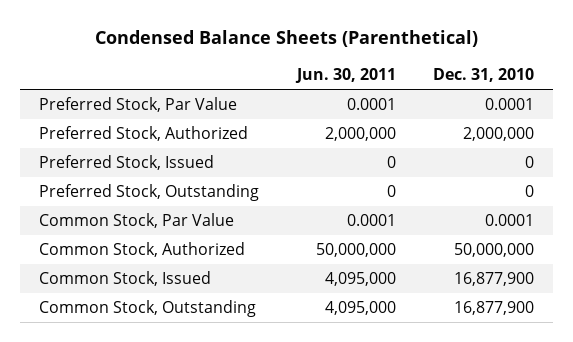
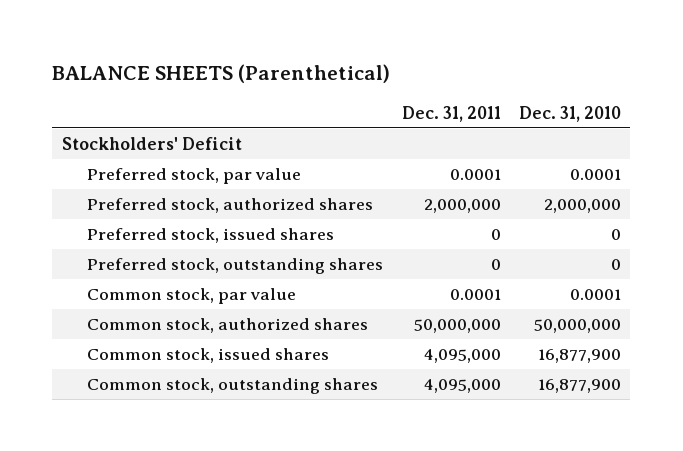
[94,30,478,48] Condensed Balance Sheets (Parenthetical) -> [52,63,391,83] BALANCE SHEETS (Parenthetical)
[294,68,396,84] Jun. 30, 2011 -> none
none -> [401,105,501,122] Dec. 31, 2011
none -> [61,137,242,151] Stockholders' Deficit
[38,97,237,113] Preferred Stock, Par Value -> [87,168,302,185] Preferred stock, par value
[38,126,248,142] Preferred Stock, Authorized -> [87,198,374,214] Preferred stock, authorized shares
[38,155,214,171] Preferred Stock, Issued -> [87,228,335,244] Preferred stock, issued shares
[38,184,259,202] Preferred Stock, Outstanding -> [87,258,384,275] Preferred stock, outstanding shares
[38,213,234,229] Common Stock, Par Value -> [87,288,297,305] Common stock, par value
[38,242,245,258] Common Stock, Authorized -> [87,318,369,334] Common stock, authorized shares
[38,271,211,287] Common Stock, Issued -> [87,348,330,364] Common stock, issued shares
[38,300,256,318] Common Stock, Outstanding -> [87,378,379,395] Common stock, outstanding shares

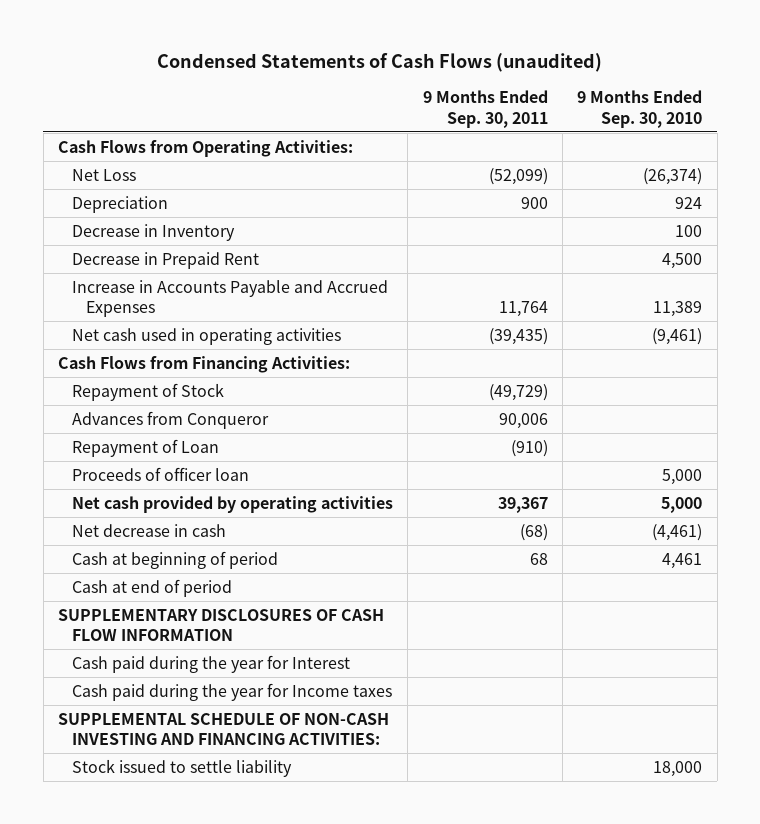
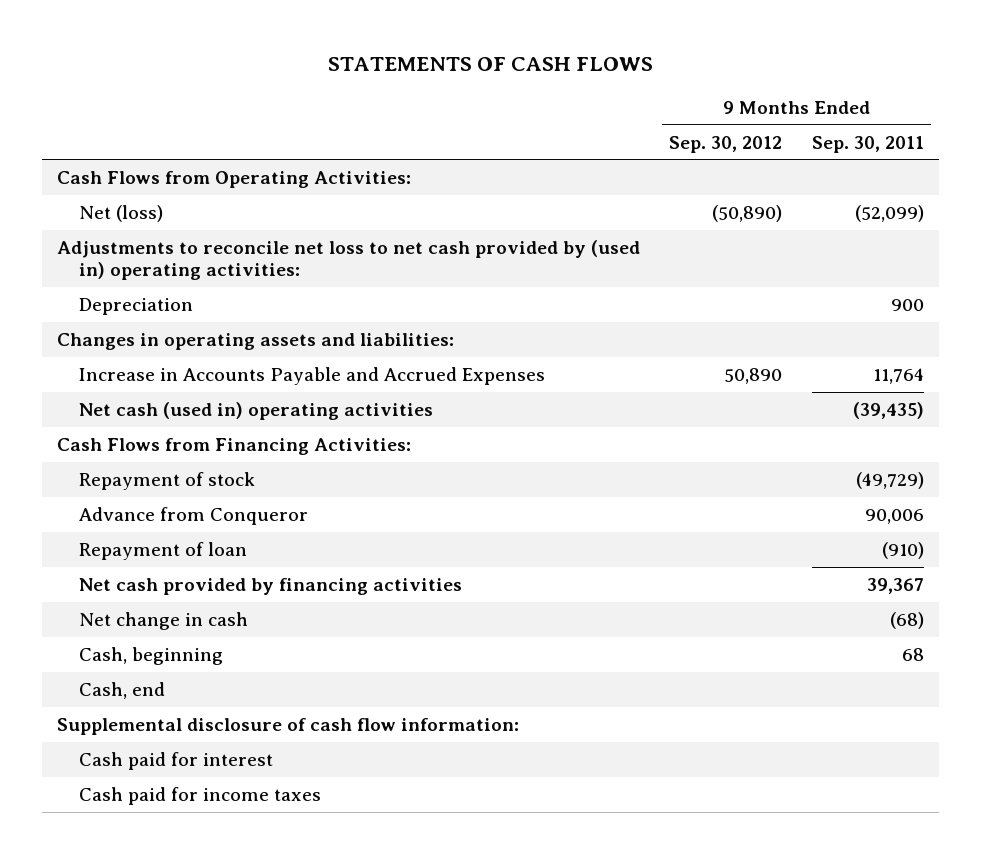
[157,52,603,72] Condensed Statements of Cash Flows (unaudited) -> [328,57,654,72] STATEMENTS OF CASH FLOWS
[577,90,703,128] 9 Months Ended Sep. 30, 2010 -> none
none -> [669,135,783,153] Sep. 30, 2012
[72,168,137,181] Net Loss -> [79,204,164,222] Net (loss)
none -> [56,239,640,281] Adjustments to reconcile net loss to net cash provided by (used in) operating activities:
[72,223,236,241] Decrease in Inventory -> none
[72,251,260,269] Decrease in Prepaid Rent -> none
none -> [56,332,454,350] Changes in operating assets and liabilities:
[72,327,342,345] Net cash used in operating activities -> [79,401,434,420] Net cash (used in) operating activities
[72,466,250,481] Proceeds of officer loan -> none
[57,712,389,746] SUPPLEMENTAL SCHEDULE OF NON-CASH INVESTING AND FINANCING ACTIVITIES: -> none
[72,758,293,777] Stock issued to settle liability -> none
[72,382,225,401] Repayment of Stock -> [79,471,256,490] Repayment of stock
[72,410,270,429] Advances from Conqueror -> [79,506,309,525] Advance from Conqueror
[72,438,220,457] Repayment of Loan -> [79,541,248,560] Repayment of loan
[72,495,394,513] Net cash provided by operating activities -> [79,577,463,595] Net cash provided by financing activities
[72,523,227,537] Net decrease in cash -> [79,611,249,630] Net change in cash
[72,550,279,569] Cash at beginning of period -> [79,646,224,665] Cash, beginning
[72,578,233,597] Cash at end of period -> [79,681,166,699] Cash, end
[57,608,384,642] SUPPLEMENTARY DISCLOSURES OF CASH FLOW INFORMATION -> [56,717,519,735] Supplemental disclosure of cash flow information:
[72,654,351,673] Cash paid during the year for Interest -> [79,751,274,770] Cash paid for interest
[72,682,393,701] Cash paid during the year for Income taxes -> [79,786,322,805] Cash paid for income taxes

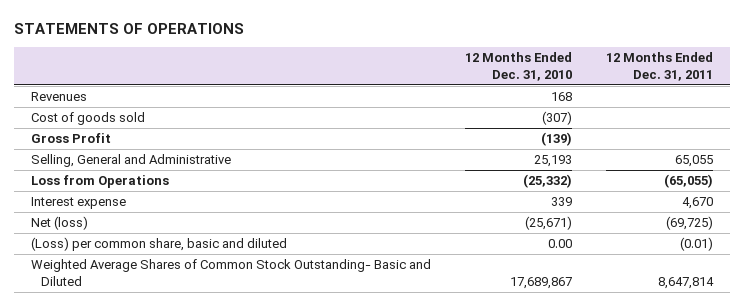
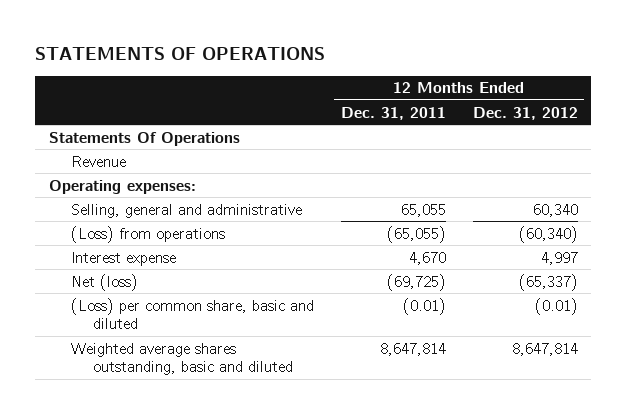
[464,52,572,81] 12 Months Ended Dec. 31, 2010 -> none
none -> [472,106,578,120] Dec. 31, 2012
[30,112,145,126] Cost of goods sold -> none
[30,133,111,144] Gross Profit -> none
none -> [48,131,240,146] Statements Of Operations
[30,92,87,102] Revenues -> [71,155,127,167] Revenue
none -> [48,179,196,194] Operating expenses:
[30,154,231,168] Selling, General and Administrative -> [71,203,303,218] Selling, general and administrative
[30,175,169,189] Loss from Operations -> [71,225,226,243] (Loss) from operations
[30,259,431,286] Weighted Average Shares of Common Stock Outstanding- Basic and Diluted -> [71,342,294,376] Weighted average shares outstanding, basic and diluted

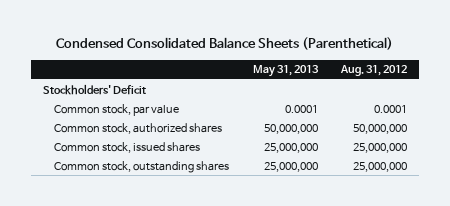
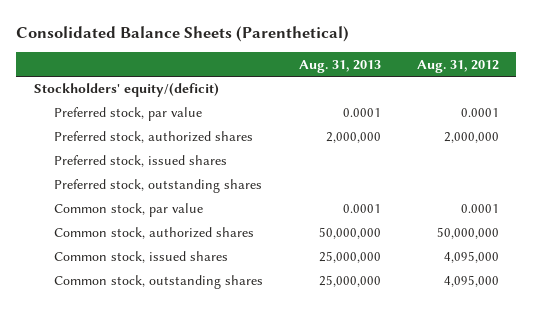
[56,37,394,51] Condensed Consolidated Balance Sheets (Parenthetical) -> [16,26,350,43] Consolidated Balance Sheets (Parenthetical)
[252,65,319,78] May 31, 2013 -> none
none -> [298,59,381,73] Aug. 31, 2013
[42,83,146,95] Stockholders' Deficit -> [34,83,220,98] Stockholders' equity/(deficit)
none -> [54,107,203,122] Preferred stock, par value
none -> [54,131,254,144] Preferred stock, authorized shares
none -> [54,155,228,168] Preferred stock, issued shares
none -> [54,179,263,194] Preferred stock, outstanding shares
[353,142,408,153] 25,000,000 -> [443,251,499,264] 4,095,000
[353,161,408,172] 25,000,000 -> [443,275,499,288] 4,095,000

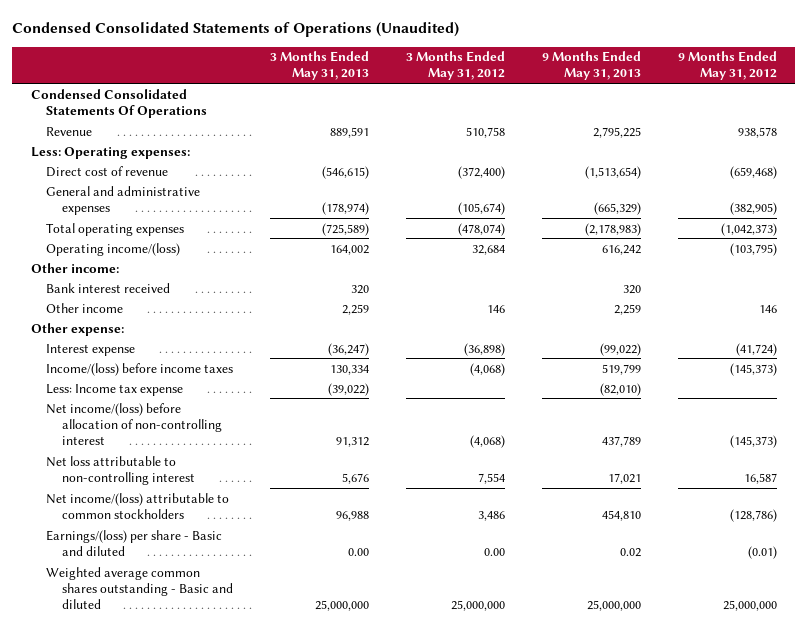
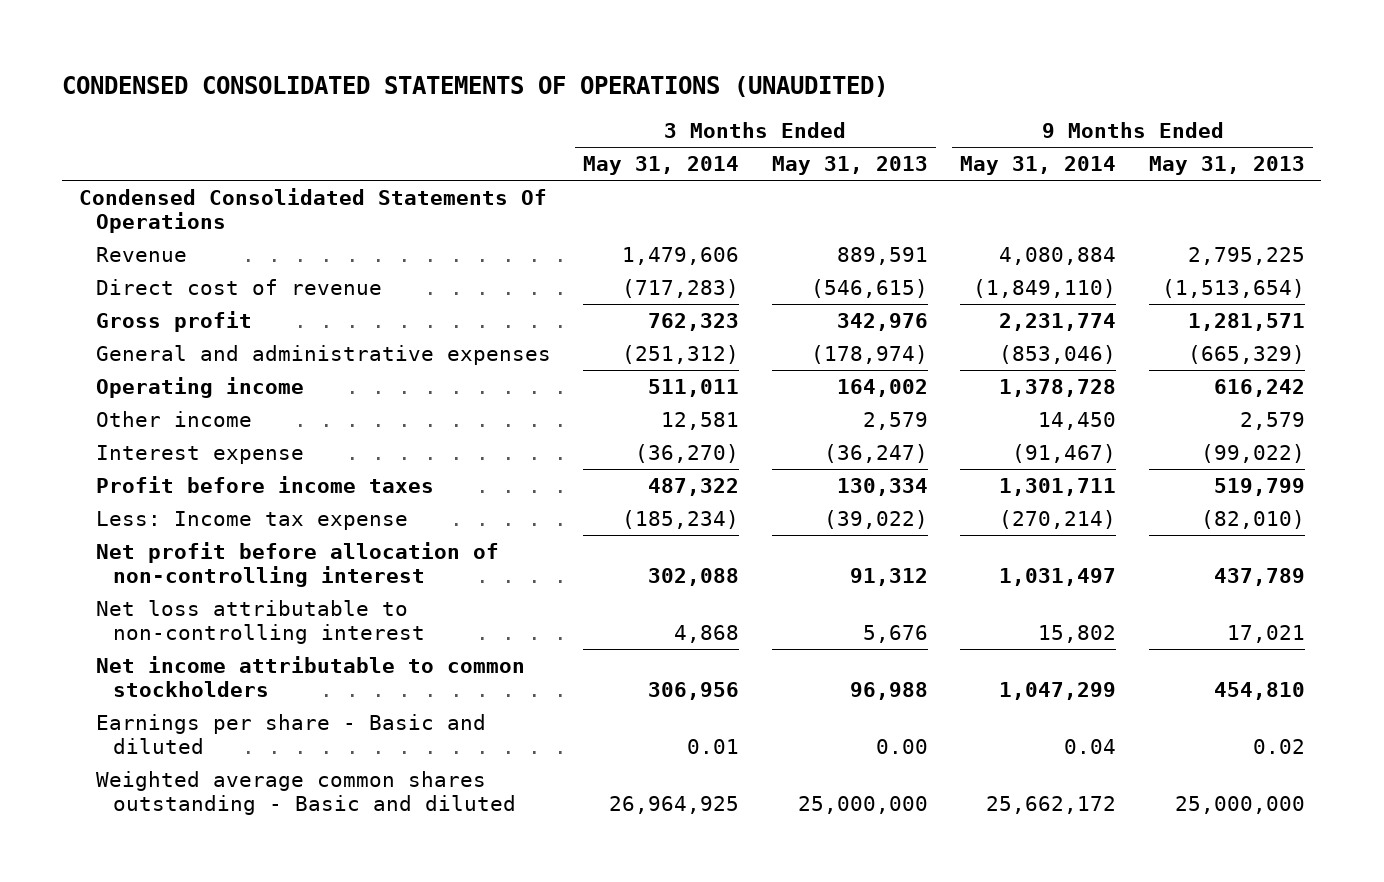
[12,22,460,38] Condensed Consolidated Statements of Operations (Unaudited) -> [62,75,889,97] CONDENSED CONSOLIDATED STATEMENTS OF OPERATIONS (UNAUDITED)
[405,51,505,81] 3 Months Ended May 31, 2012 -> none
[677,51,777,81] 9 Months Ended May 31, 2012 -> none
none -> [583,156,740,176] May 31, 2014
none -> [960,156,1117,176] May 31, 2014
[30,146,190,159] Less: Operating expenses: -> none
none -> [95,310,252,332] Gross profit
[46,222,185,236] Total operating expenses -> none
[30,262,119,273] Other income: -> none
[46,282,171,293] Bank interest received -> none
[30,322,124,336] Other expense: -> none
[46,242,181,256] Operating income/(loss) -> [95,376,304,398] Operating income
[342,303,370,315] 2,259 -> [862,411,928,430] 2,579
[613,303,641,315] 2,259 -> [1240,411,1306,430] 2,579
[46,362,234,376] Income/(loss) before income taxes -> [95,475,434,493] Profit before income taxes
[46,402,222,445] Net income/(loss) before allocation of non-controlling interest -> [95,541,499,587] Net profit before allocation of non-controlling interest
[46,492,230,519] Net income/(loss) attributable to common stockholders -> [95,655,525,697] Net income attributable to common stockholders
[46,529,223,556] Earnings/(loss) per share - Basic and diluted -> [95,713,486,754] Earnings per share - Basic and diluted

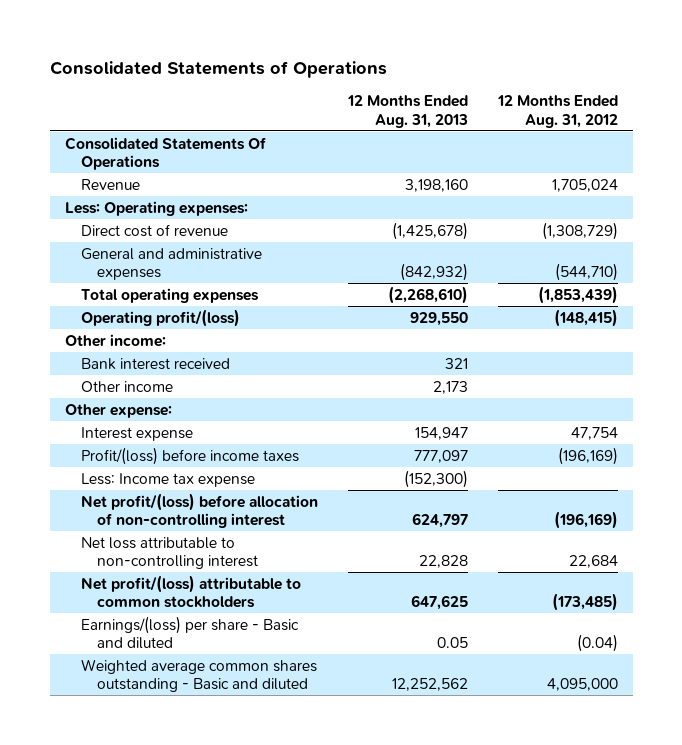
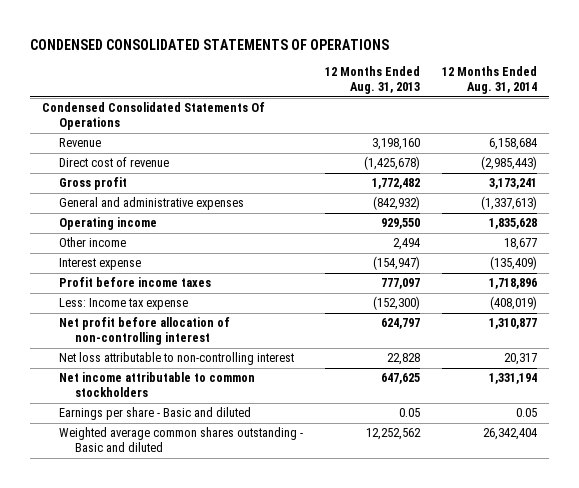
[49,61,387,79] Consolidated Statements of Operations -> [30,38,390,50] CONDENSED CONSOLIDATED STATEMENTS OF OPERATIONS
[496,95,618,128] 12 Months Ended Aug. 31, 2012 -> none
none -> [442,66,538,95] 12 Months Ended Aug. 31, 2014
[64,136,266,170] Consolidated Statements Of Operations -> [41,102,265,131] Condensed Consolidated Statements Of Operations
[64,200,248,216] Less: Operating expenses: -> none
none -> [58,177,127,191] Gross profit
[80,287,259,303] Total operating expenses -> none
[64,333,166,347] Other income: -> none
[80,357,230,370] Bank interest received -> none
[64,403,172,418] Other expense: -> none
[80,308,240,327] Operating profit/(loss) -> [58,217,157,231] Operating income
[432,380,468,394] 2,173 -> [392,238,420,251] 2,494
[414,426,468,440] 154,947 -> [372,256,420,271] (154,947)
[80,446,299,465] Profit/(loss) before income taxes -> [58,277,211,288] Profit before income taxes
[80,492,318,528] Net profit/(loss) before allocation of non-controlling interest -> [58,317,230,346] Net profit before allocation of non-controlling interest
[80,574,301,608] Net profit/(loss) attributable to common stockholders -> [58,372,255,398] Net income attributable to common stockholders
[80,615,299,649] Earnings/(loss) per share - Basic and diluted -> [58,407,251,421] Earnings per share - Basic and diluted

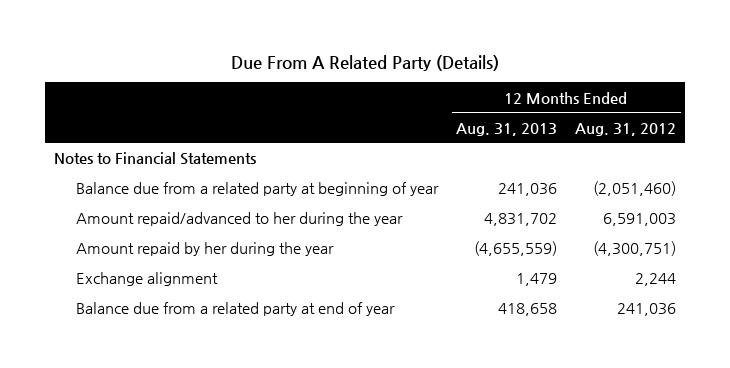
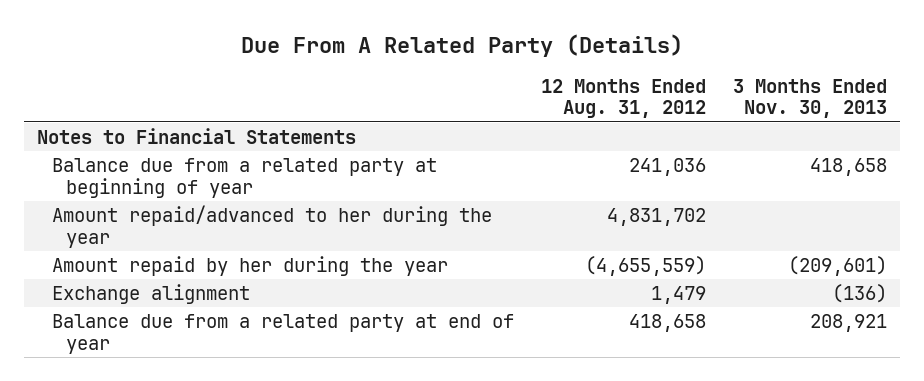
[456,122,558,136] Aug. 31, 2013 -> none
none -> [732,78,887,119] 3 Months Ended Nov. 30, 2013
[593,181,677,197] (2,051,460) -> [628,158,706,177] 241,036
[603,213,677,227] 6,591,003 -> [606,208,706,227] 4,831,702
[593,241,677,257] (4,300,751) -> [584,256,706,277] (4,655,559)
[635,273,677,287] 2,244 -> [650,286,706,305] 1,479
[617,303,677,317] 241,036 -> [628,314,706,333] 418,658

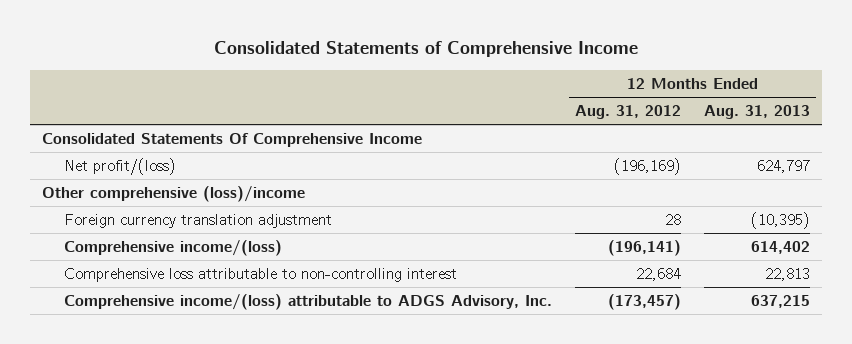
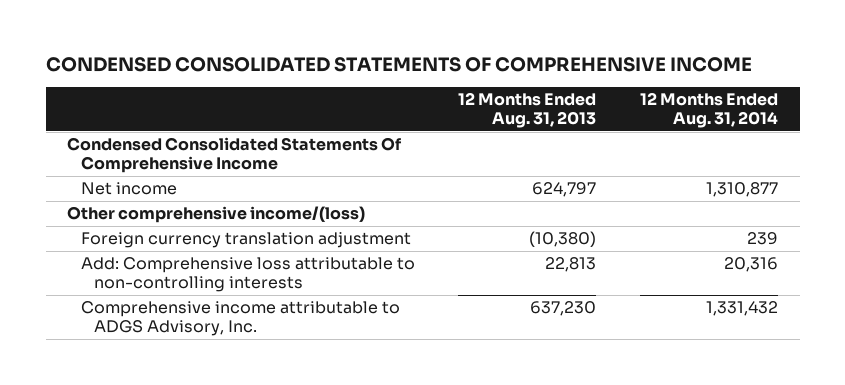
[213,41,638,58] Consolidated Statements of Comprehensive Income -> [45,56,752,72] CONDENSED CONSOLIDATED STATEMENTS OF COMPREHENSIVE INCOME
[575,105,682,120] Aug. 31, 2012 -> none
none -> [639,91,778,129] 12 Months Ended Aug. 31, 2014
[63,240,282,257] Comprehensive income/(loss) -> none
[41,133,422,148] Consolidated Statements Of Comprehensive Income -> [67,137,403,174] Condensed Consolidated Statements Of Comprehensive Income
[63,158,176,176] Net profit/(loss) -> [80,182,177,196] Net income
[41,186,305,203] Other comprehensive (loss)/income -> [67,206,366,224] Other comprehensive income/(loss)
[751,212,811,230] (10,395) -> [529,231,597,248] (10,380)
[63,268,457,283] Comprehensive loss attributable to non-controlling interest -> [80,257,415,293] Add: Comprehensive loss attributable to non-controlling interests
[63,294,552,311] Comprehensive income/(loss) attributable to ADGS Advisory, Inc. -> [80,301,400,337] Comprehensive income attributable to ADGS Advisory, Inc.
[751,295,811,309] 637,215 -> [530,301,597,317] 637,230

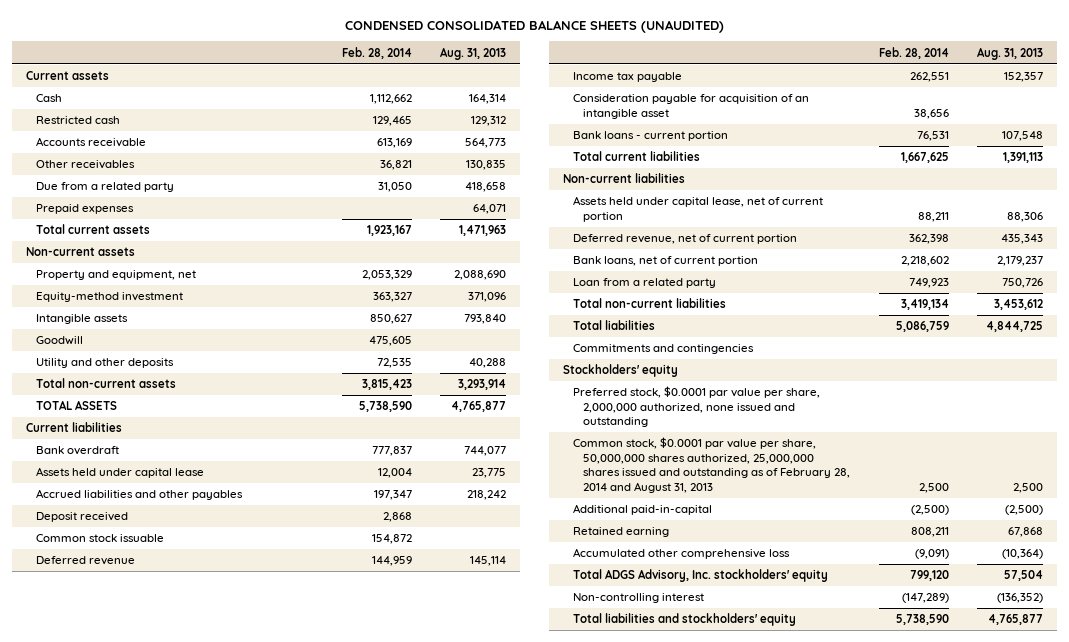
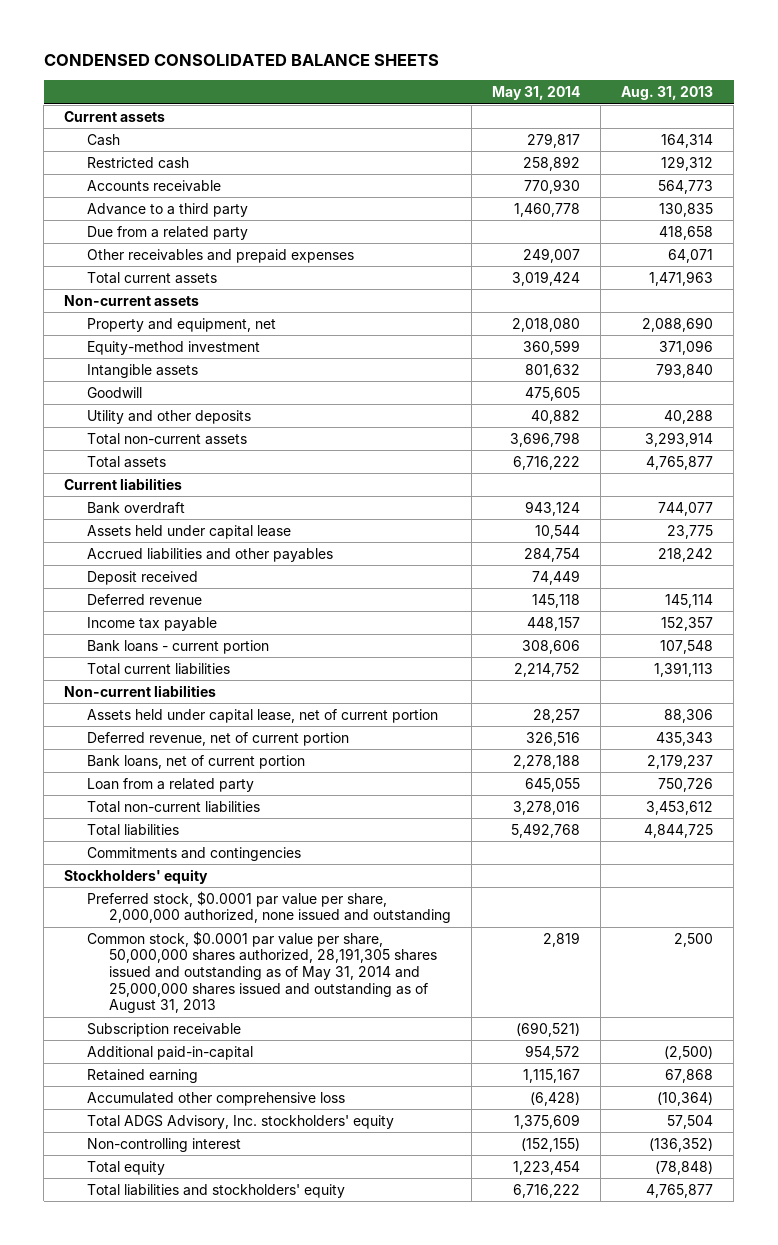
[344,19,724,33] CONDENSED CONSOLIDATED BALANCE SHEETS (UNAUDITED) -> [43,53,439,66] CONDENSED CONSOLIDATED BALANCE SHEETS
[341,46,412,59] Feb. 28, 2014 -> none
none -> [492,86,581,101] May 31, 2014
[36,160,136,170] Other receivables -> [86,202,248,217] Advance to a third party
[36,204,135,215] Prepaid expenses -> [86,248,354,263] Other receivables and prepaid expenses
[36,400,118,411] TOTAL ASSETS -> [86,455,166,468] Total assets
[36,534,165,543] Common stock issuable -> none
[573,94,810,119] Consideration payable for acquisition of an intangible asset -> none
[573,437,851,493] Common stock, $0.0001 par value per share, 50,000,000 shares authorized, 25,000,000 shares issued and outstanding as of February 28, 2014 and August 31, 2013 -> [86,930,438,1014] Common stock, $0.0001 par value per share, 50,000,000 shares authorized, 28,191,305 shares issued and outstanding as of May 31, 2014 and 25,000,000 shares issued and outstanding as of August 31, 2013
none -> [86,1022,241,1037] Subscription receivable
none -> [86,1160,165,1175] Total equity

